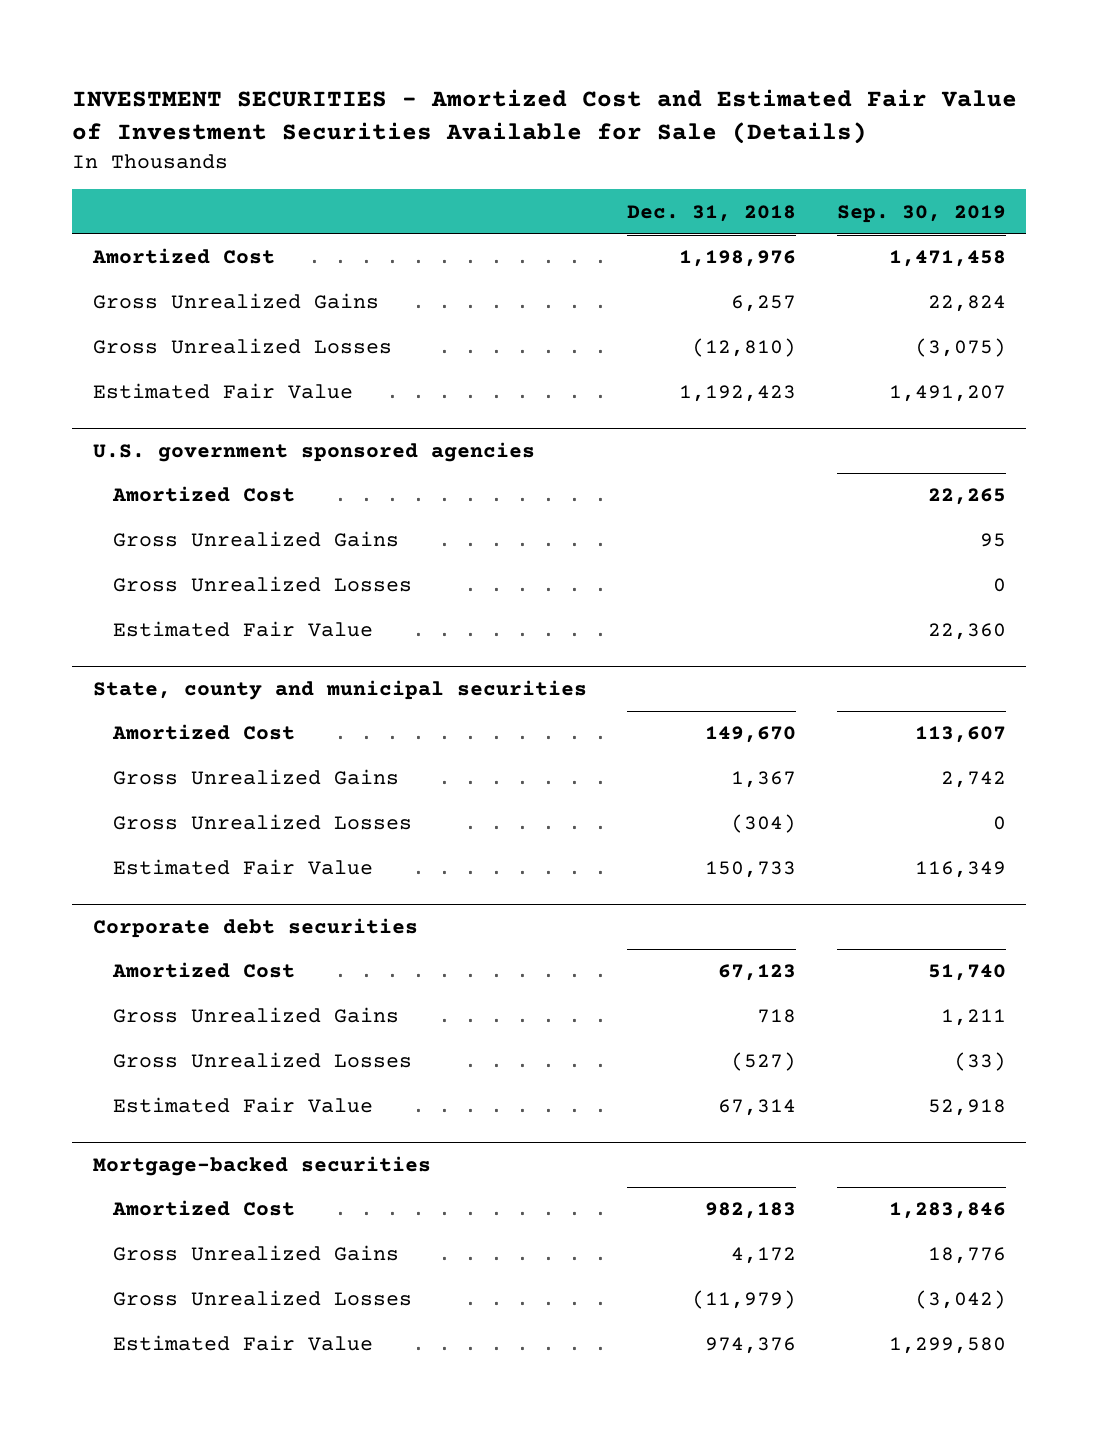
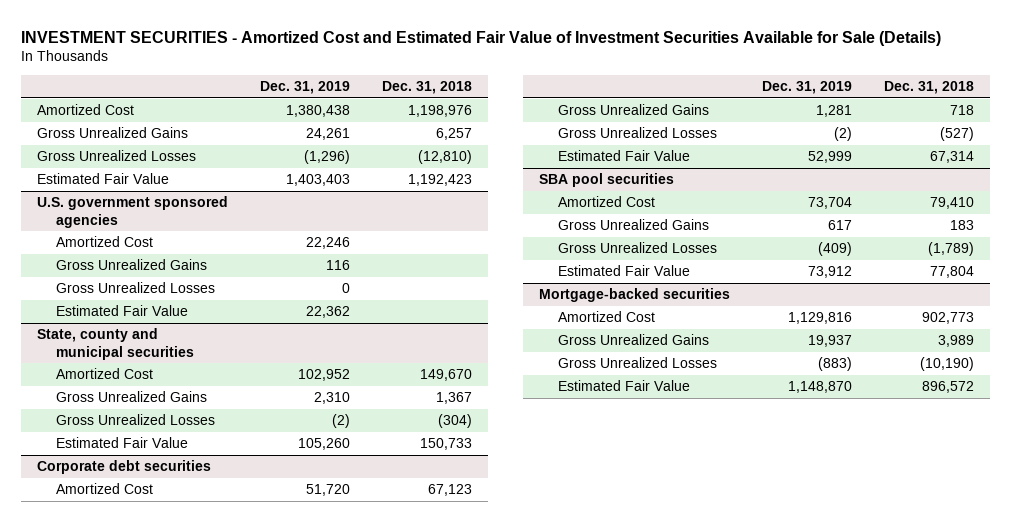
[836,204,1006,223] Sep. 30, 2019 -> none
none -> [260,81,351,95] Dec. 31, 2019
none -> [538,173,674,188] SBA pool securities
none -> [557,196,655,208] Amortized Cost
none -> [557,219,709,231] Gross Unrealized Gains
none -> [557,242,717,254] Gross Unrealized Losses
none -> [557,265,690,277] Estimated Fair Value
[705,1202,797,1220] 982,183 -> [921,312,974,325] 902,773
[731,1247,797,1265] 4,172 -> [937,335,974,348] 3,989
[692,1290,797,1310] (11,979) -> [919,357,974,372] (10,190)
[705,1337,797,1355] 974,376 -> [921,381,974,394] 896,572

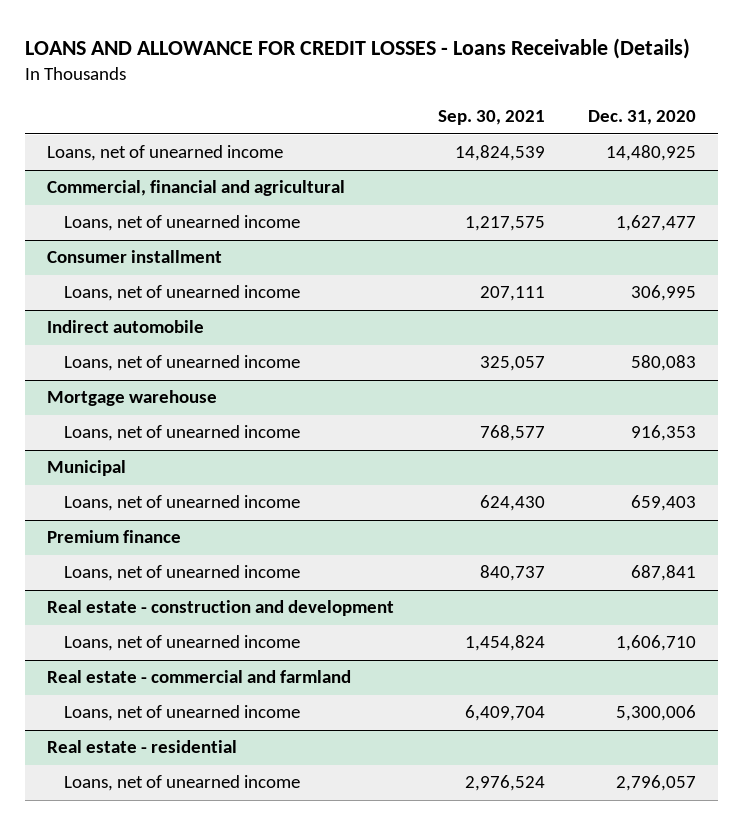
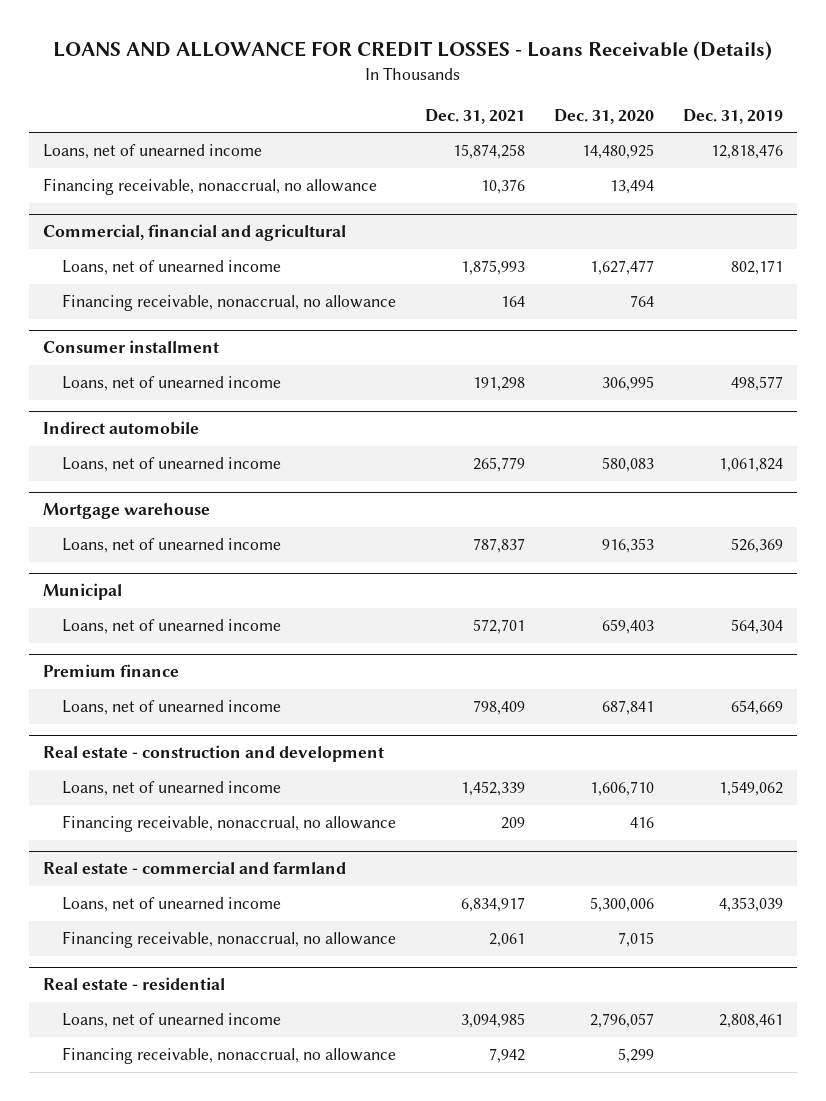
[437,110,545,126] Sep. 30, 2021 -> none
none -> [424,108,525,124] Dec. 31, 2021
none -> [682,108,783,124] Dec. 31, 2019
none -> [43,178,378,196] Financing receivable, nonaccrual, no allowance
none -> [61,294,396,312] Financing receivable, nonaccrual, no allowance
none -> [61,815,396,833] Financing receivable, nonaccrual, no allowance
none -> [61,931,396,949] Financing receivable, nonaccrual, no allowance
none -> [61,1047,396,1065] Financing receivable, nonaccrual, no allowance

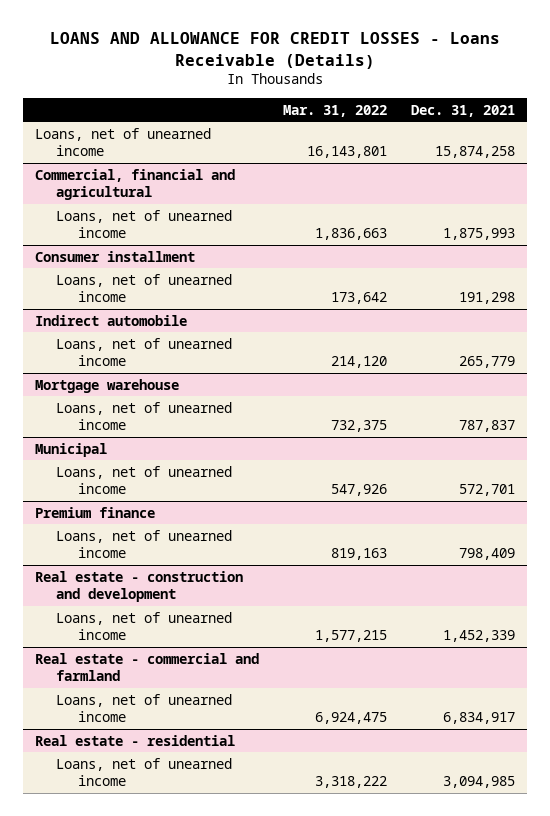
[553,108,654,124] Dec. 31, 2020 -> none
[682,108,783,124] Dec. 31, 2019 -> none
none -> [283,104,388,117] Mar. 31, 2022
[43,178,378,196] Financing receivable, nonaccrual, no allowance -> none
[61,294,396,312] Financing receivable, nonaccrual, no allowance -> none
[61,815,396,833] Financing receivable, nonaccrual, no allowance -> none
[61,931,396,949] Financing receivable, nonaccrual, no allowance -> none
[61,1047,396,1065] Financing receivable, nonaccrual, no allowance -> none

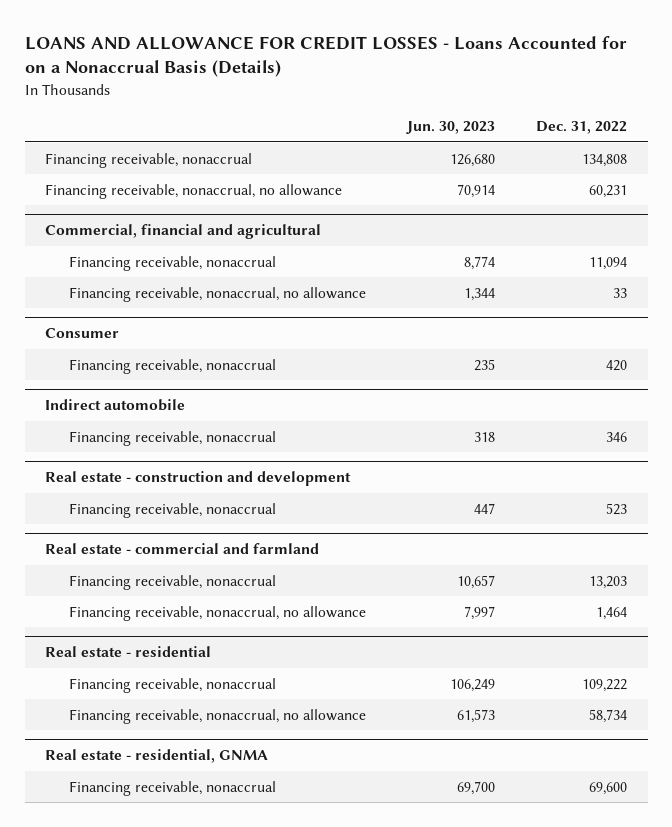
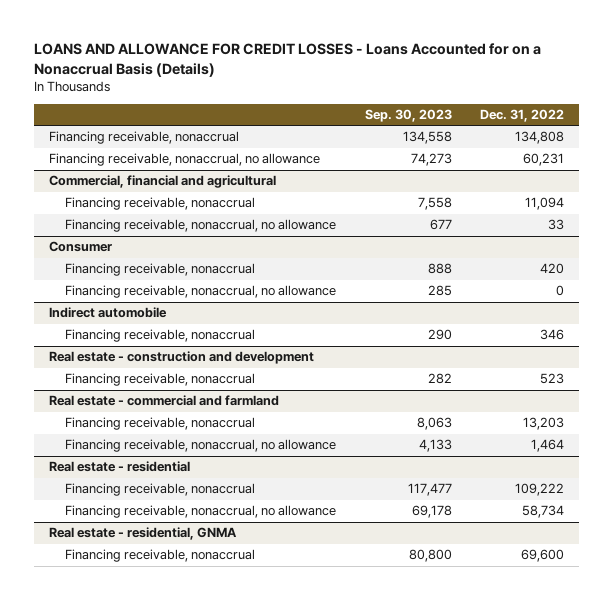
[405,121,495,135] Jun. 30, 2023 -> none
none -> [364,109,452,123] Sep. 30, 2023
none -> [64,285,336,299] Financing receivable, nonaccrual, no allowance

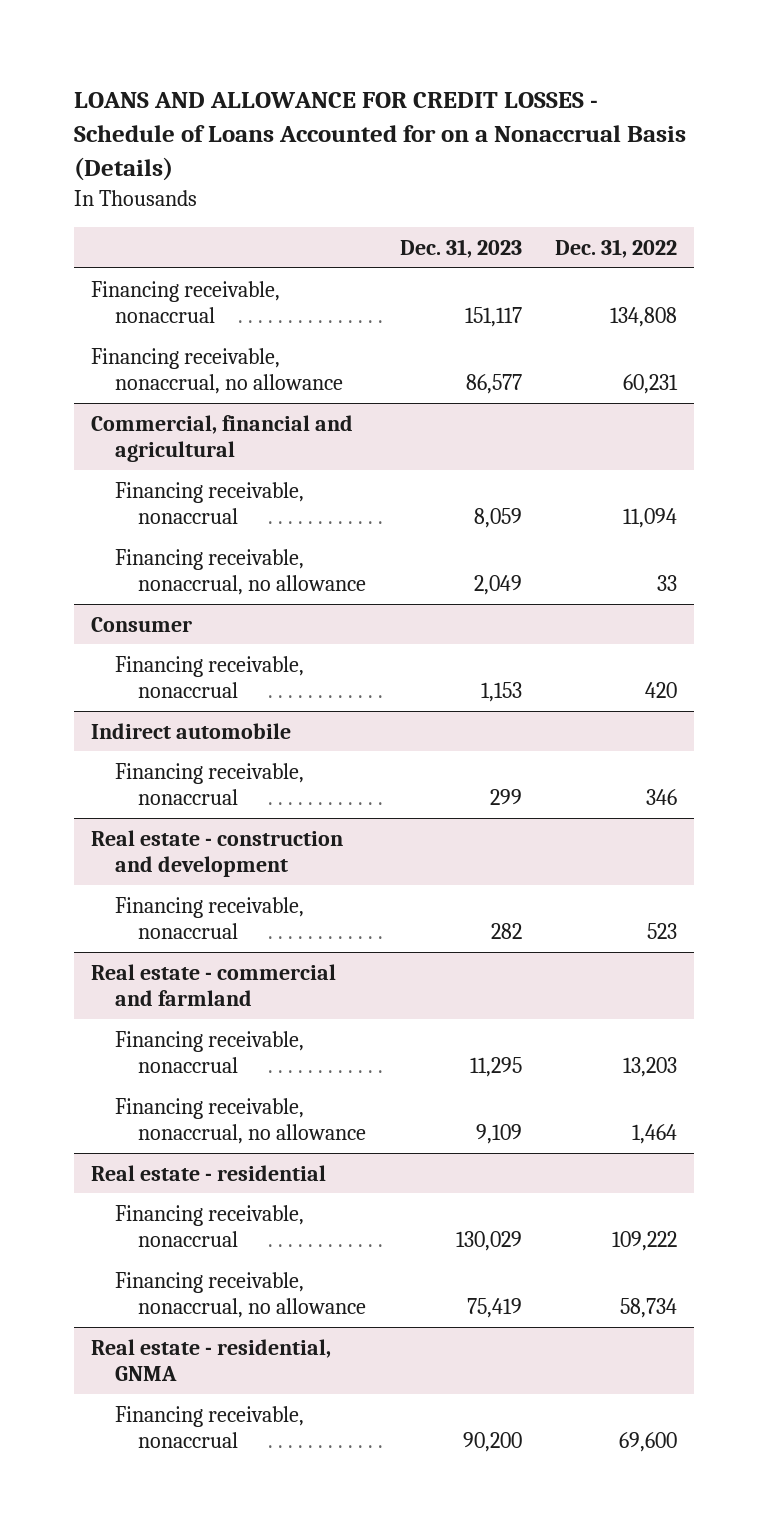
[34,43,542,77] LOANS AND ALLOWANCE FOR CREDIT LOSSES - Loans Accounted for on a Nonaccrual Basis (Details) -> [74,92,687,181] LOANS AND ALLOWANCE FOR CREDIT LOSSES - Schedule of Loans Accounted for on a Nonaccrual Basis (Details)
[364,109,452,123] Sep. 30, 2023 -> none
none -> [399,238,522,258] Dec. 31, 2023
[64,285,336,299] Financing receivable, nonaccrual, no allowance -> none

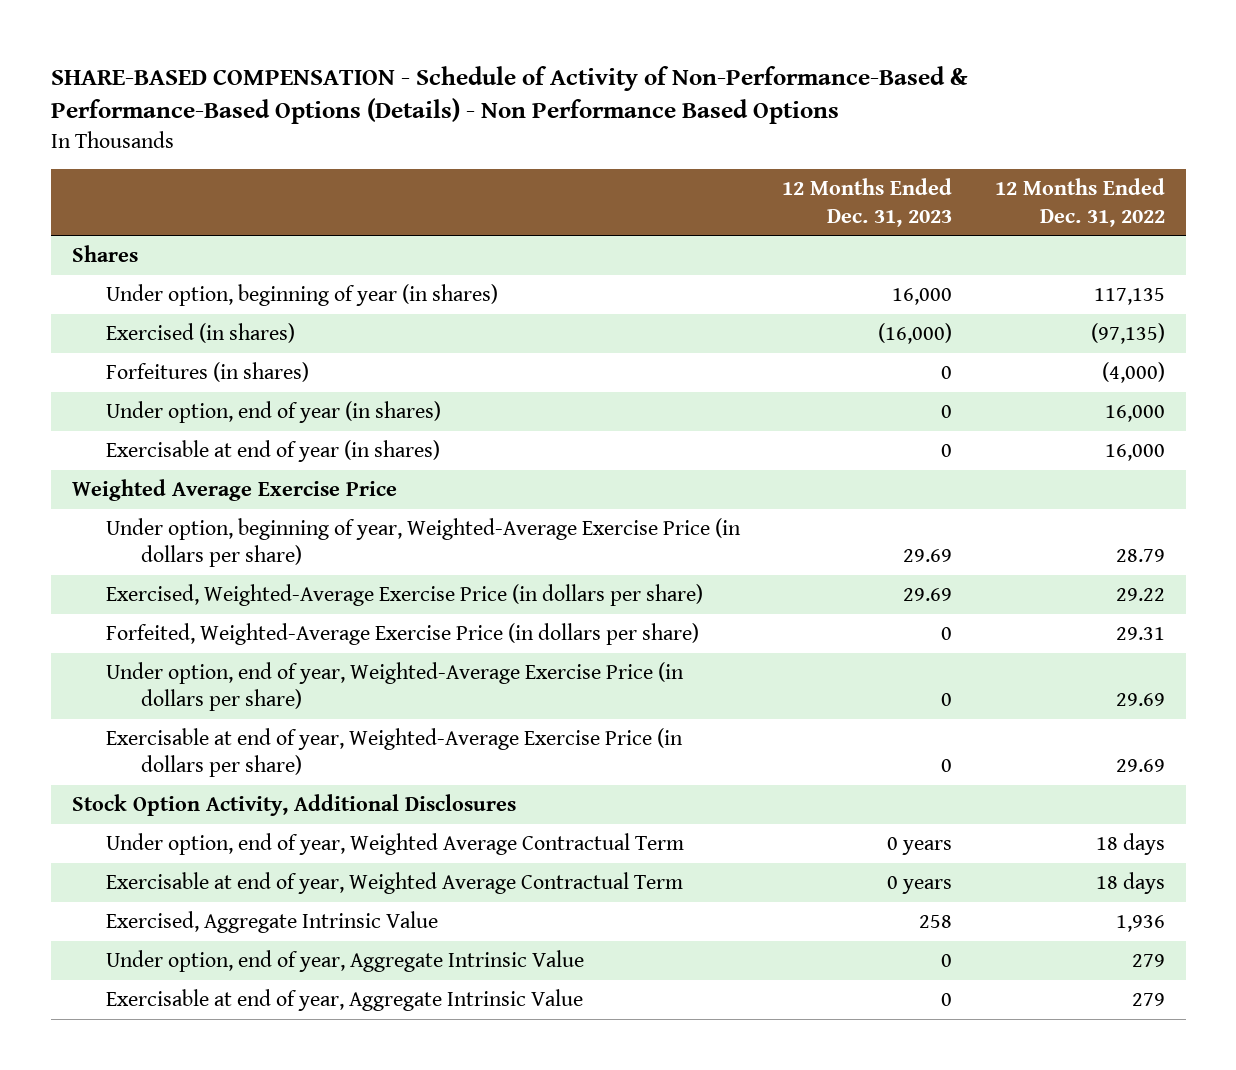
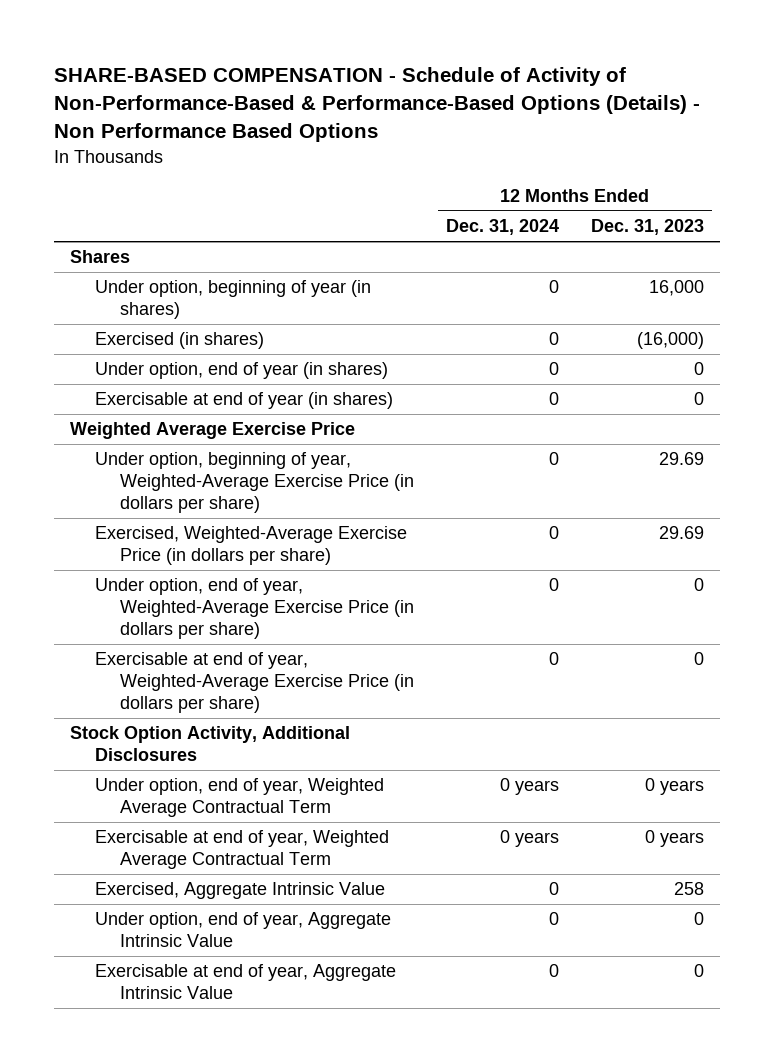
[994,178,1165,227] 12 Months Ended Dec. 31, 2022 -> none
none -> [445,219,559,236] Dec. 31, 2024
[106,362,310,383] Forfeitures (in shares) -> none
[106,623,700,646] Forfeited, Weighted-Average Exercise Price (in dollars per share) -> none

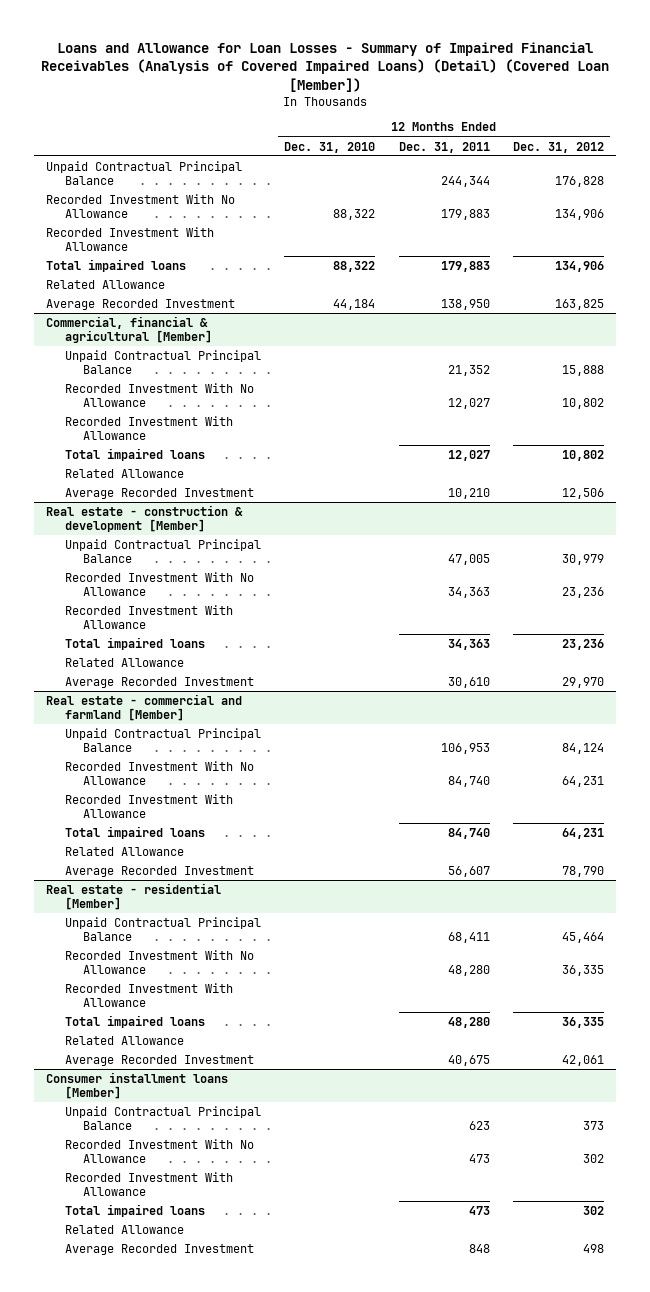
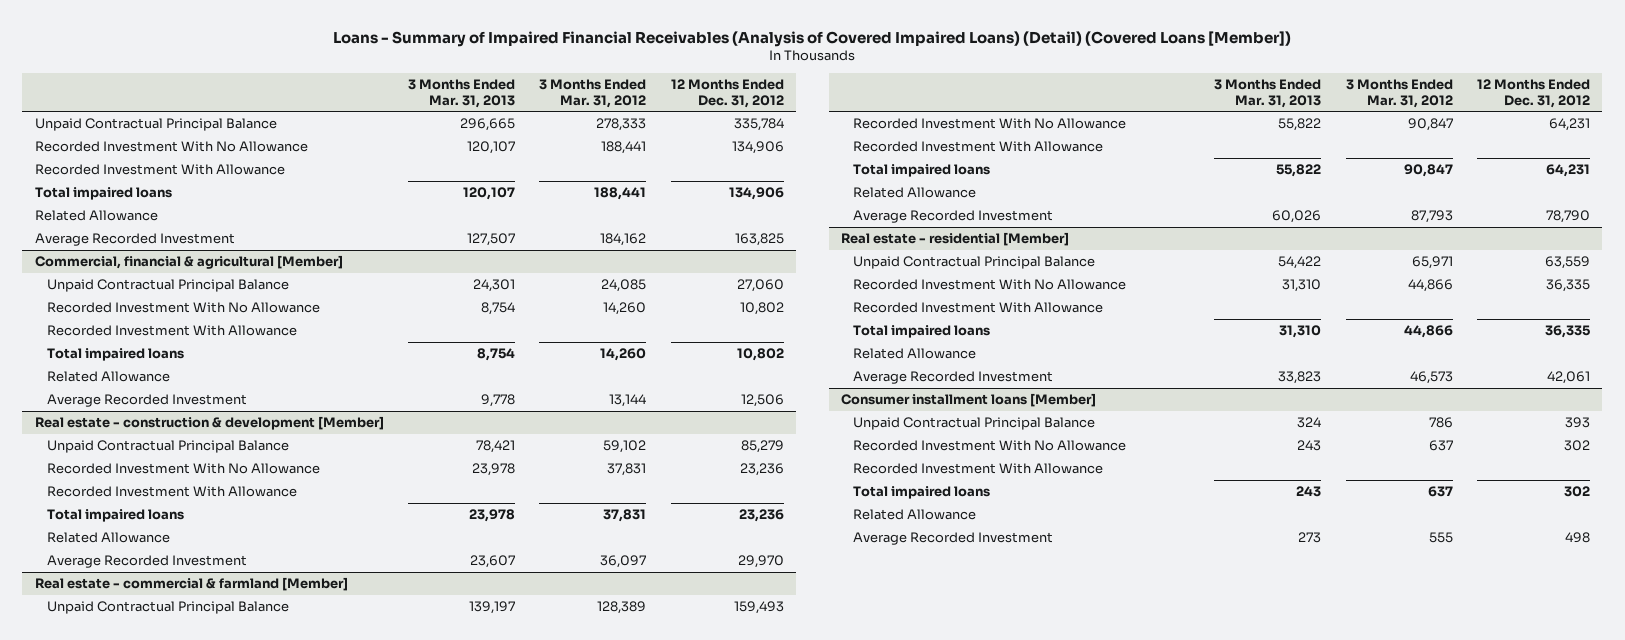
[41,41,610,92] Loans and Allowance for Loan Losses - Summary of Impaired Financial Receivables (Analysis of Covered Impaired Loans) (Detail) (Covered Loan [Member]) -> [333,30,1292,47] Loans - Summary of Impaired Financial Receivables (Analysis of Covered Impaired Loans) (Detail) (Covered Loans [Member])
[284,141,376,153] Dec. 31, 2010 -> none
[398,141,490,153] Dec. 31, 2011 -> none
none -> [408,79,516,108] 3 Months Ended Mar. 31, 2013
none -> [539,79,647,108] 3 Months Ended Mar. 31, 2012
[555,175,605,187] 176,828 -> [733,118,784,132] 335,784
[562,364,605,376] 15,888 -> [736,279,784,293] 27,060
[562,553,605,565] 30,979 -> [740,440,784,454] 85,279
[45,693,242,721] Real estate - commercial and farmland [Member] -> [34,577,348,592] Real estate - commercial & farmland [Member]
[562,742,605,754] 84,124 -> [733,601,784,615] 159,493
[562,931,605,943] 45,464 -> [1544,256,1590,270] 63,559
[583,1120,605,1130] 373 -> [1564,417,1590,429] 393

